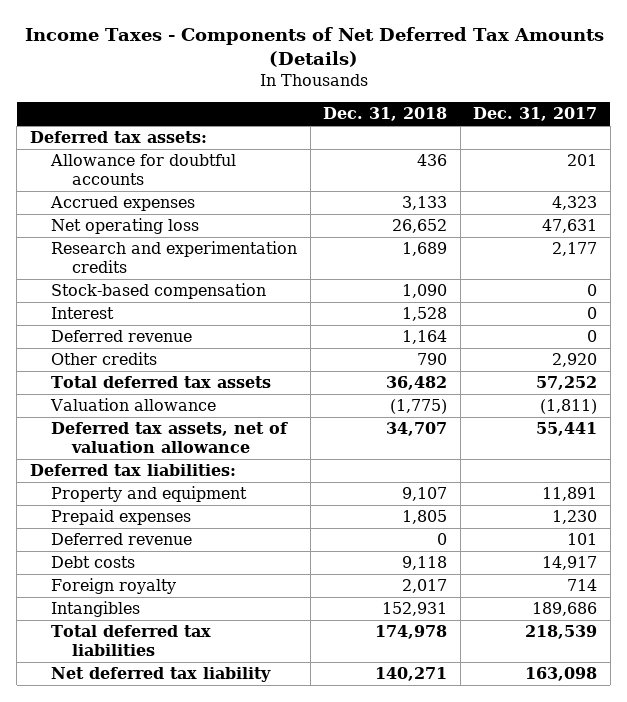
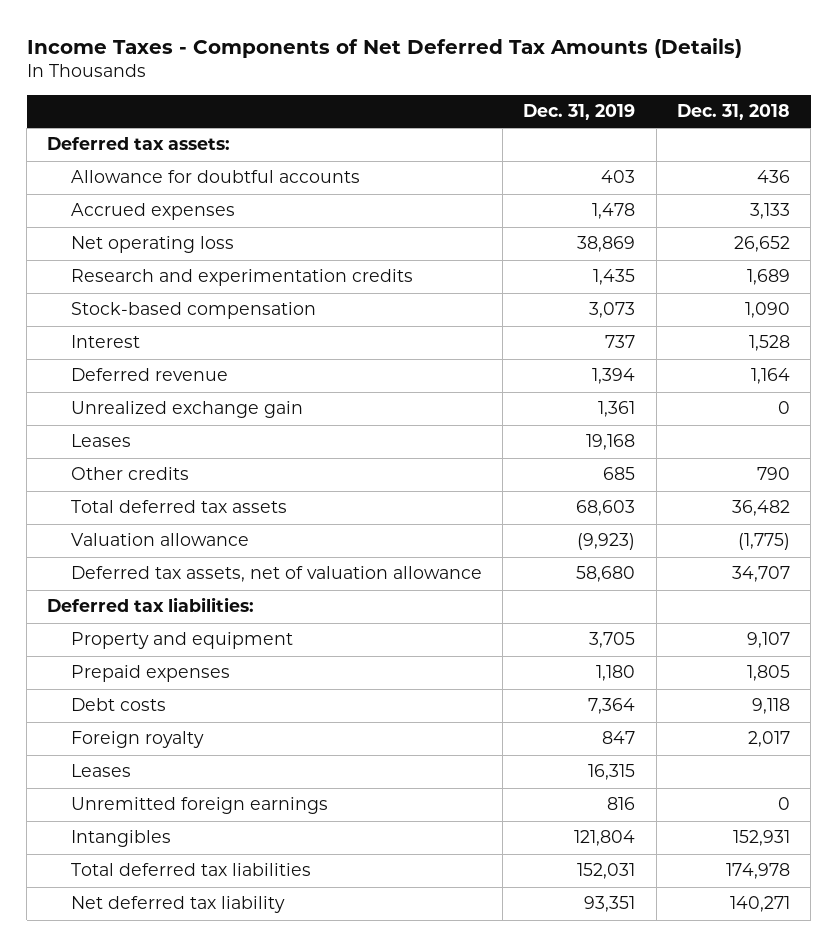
[473,107,598,122] Dec. 31, 2017 -> none
none -> [523,104,636,121] Dec. 31, 2019
none -> [70,401,303,419] Unrealized exchange gain
none -> [70,434,131,448] Leases
[51,533,193,546] Deferred revenue -> none
none -> [70,764,131,778] Leases
none -> [70,797,328,815] Unremitted foreign earnings

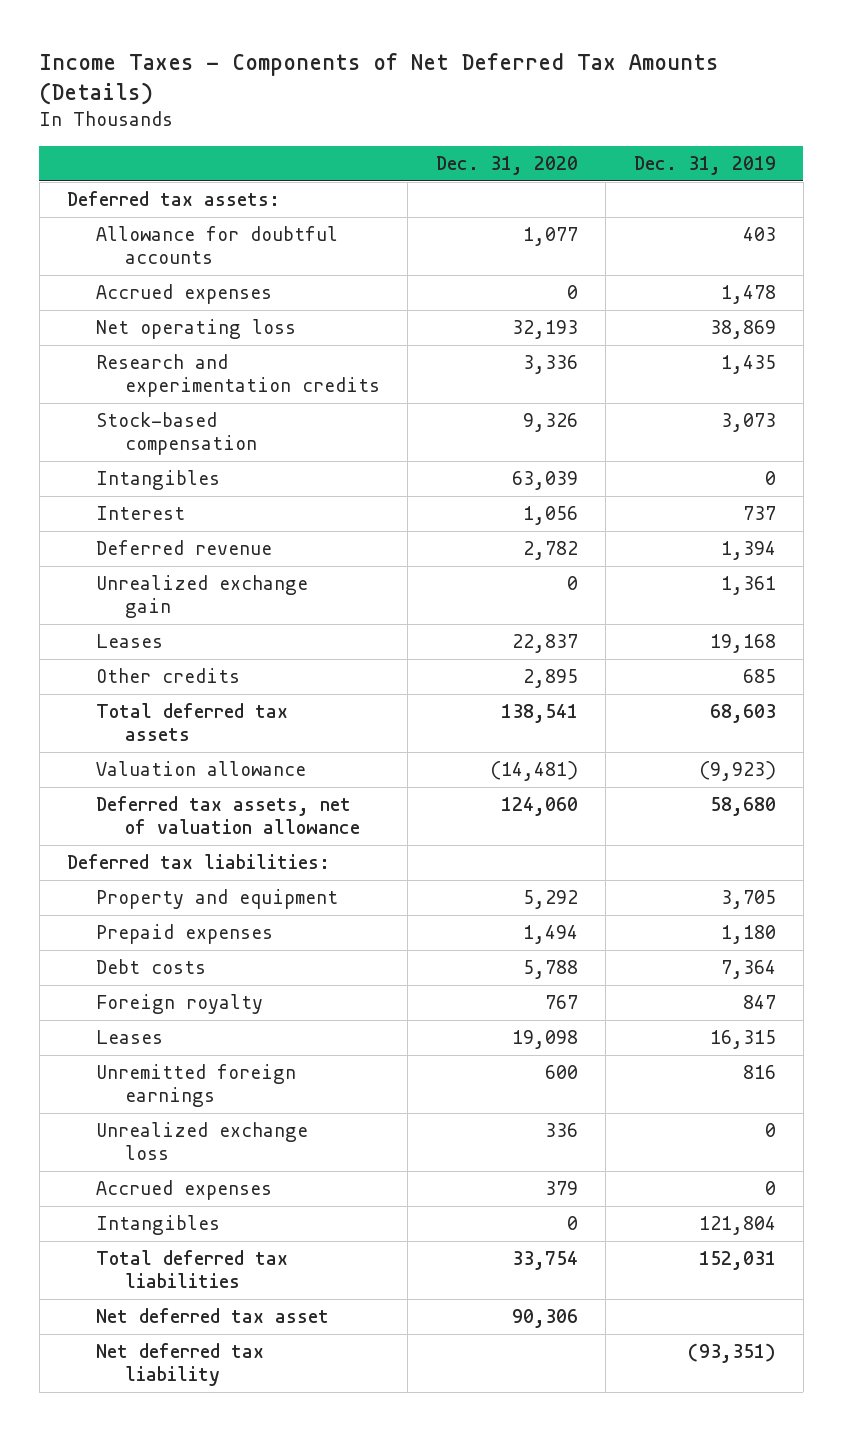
[676,104,790,121] Dec. 31, 2018 -> none
none -> [435,156,578,176] Dec. 31, 2020
none -> [96,470,221,491] Intangibles
none -> [96,1122,309,1160] Unrealized exchange loss
none -> [96,1180,273,1201] Accrued expenses
none -> [96,1308,330,1324] Net deferred tax asset
[584,896,636,913] 93,351 -> [687,1343,776,1364] (93,351)

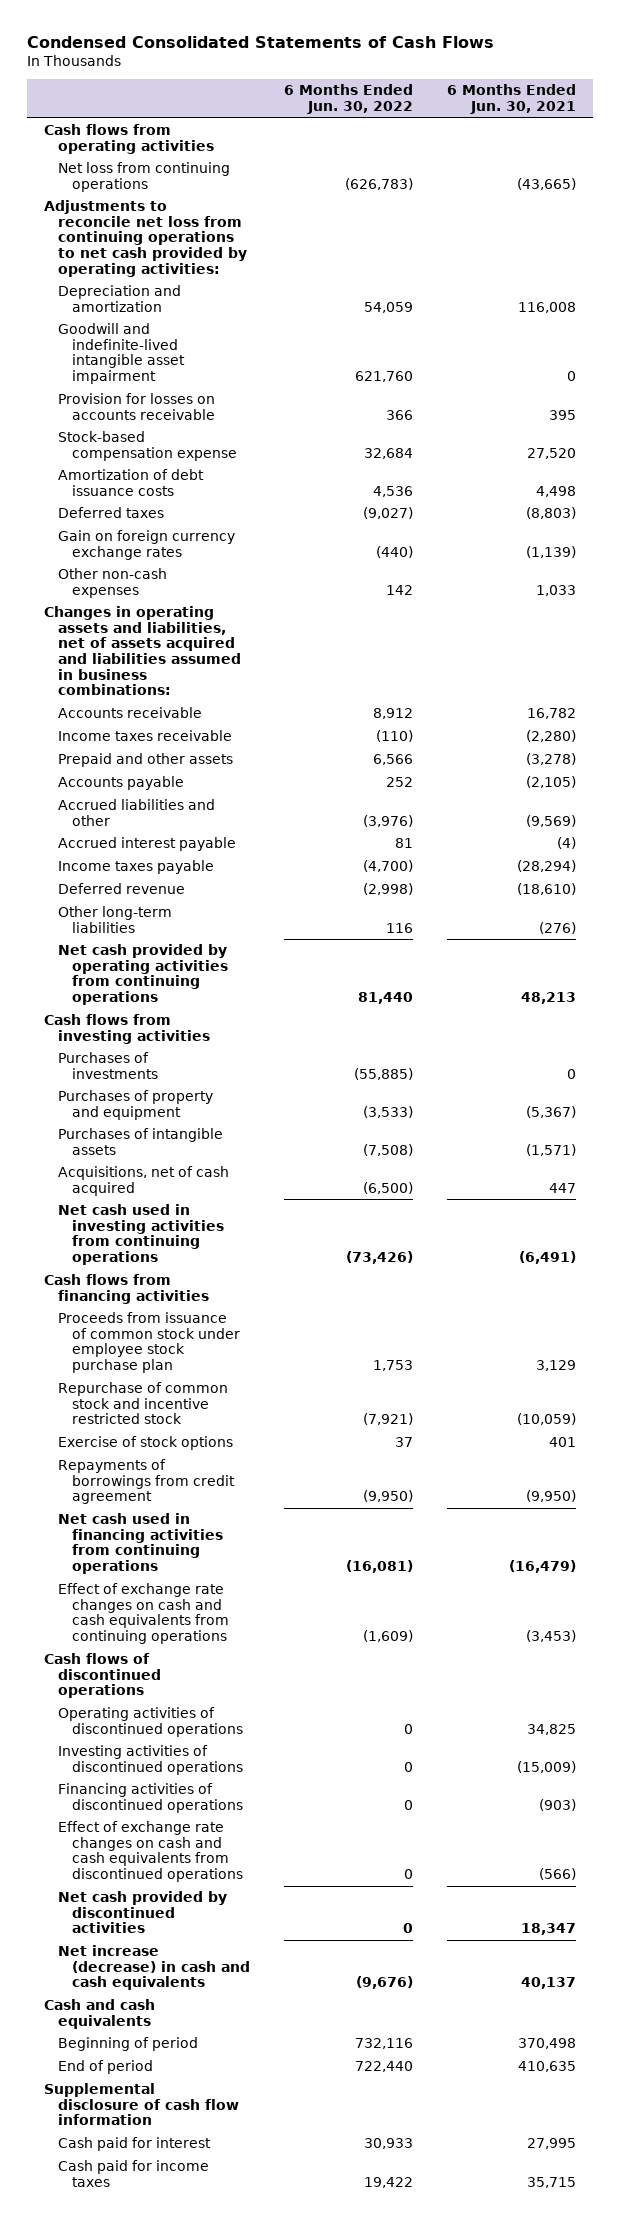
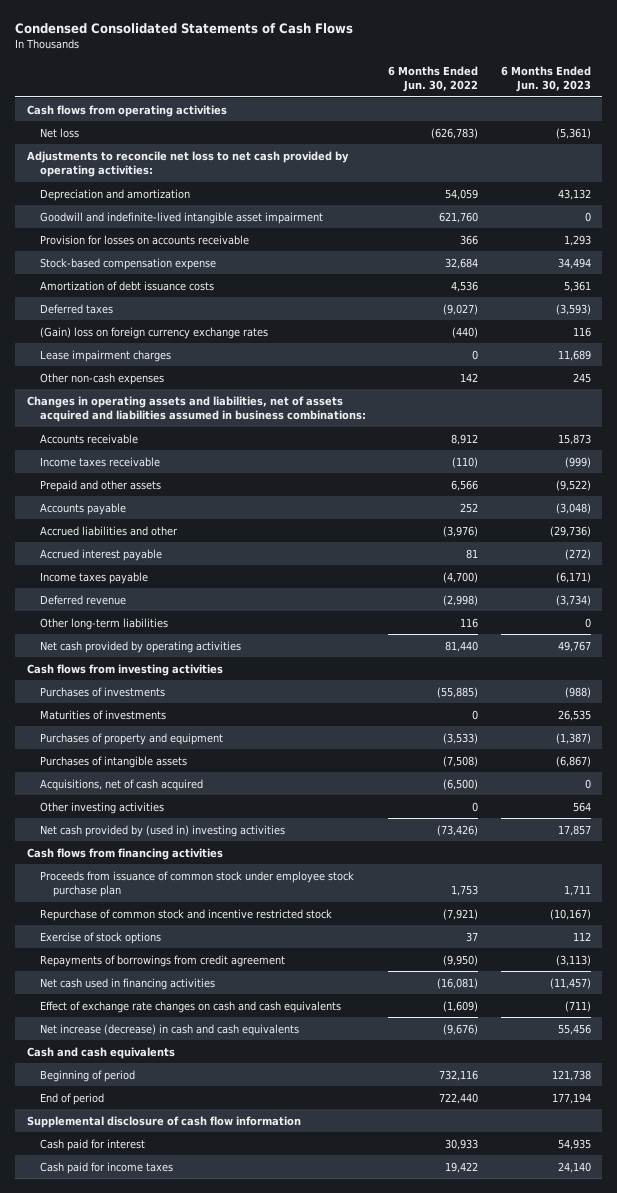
[446,84,576,115] 6 Months Ended Jun. 30, 2021 -> none
none -> [500,65,591,93] 6 Months Ended Jun. 30, 2023
[57,162,230,192] Net loss from continuing operations -> [39,127,79,138] Net loss
[44,200,247,277] Adjustments to reconcile net loss from continuing operations to net cash provided by operating activities: -> [26,150,349,178] Adjustments to reconcile net loss to net cash provided by operating activities:
[57,530,235,560] Gain on foreign currency exchange rates -> [39,326,268,339] (Gain) loss on foreign currency exchange rates
none -> [39,349,171,362] Lease impairment charges
[57,944,228,1006] Net cash provided by operating activities from continuing operations -> [39,640,241,653] Net cash provided by operating activities
none -> [39,709,166,720] Maturities of investments
none -> [39,801,164,814] Other investing activities
[57,1204,224,1266] Net cash used in investing activities from continuing operations -> [39,824,285,837] Net cash provided by (used in) investing activities
[44,1653,161,1699] Cash flows of discontinued operations -> none
[57,1707,243,1737] Operating activities of discontinued operations -> none
[57,1745,243,1775] Investing activities of discontinued operations -> none
[57,1783,243,1813] Financing activities of discontinued operations -> none
[57,1821,243,1883] Effect of exchange rate changes on cash and cash equivalents from discontinued operations -> none
[57,1891,227,1934] Net cash provided by discontinued activities -> none
[57,1513,223,1575] Net cash used in financing activities from continuing operations -> [39,977,215,990] Net cash used in financing activities
[57,1583,229,1645] Effect of exchange rate changes on cash and cash equivalents from continuing operations -> [39,1000,341,1013] Effect of exchange rate changes on cash and cash equivalents

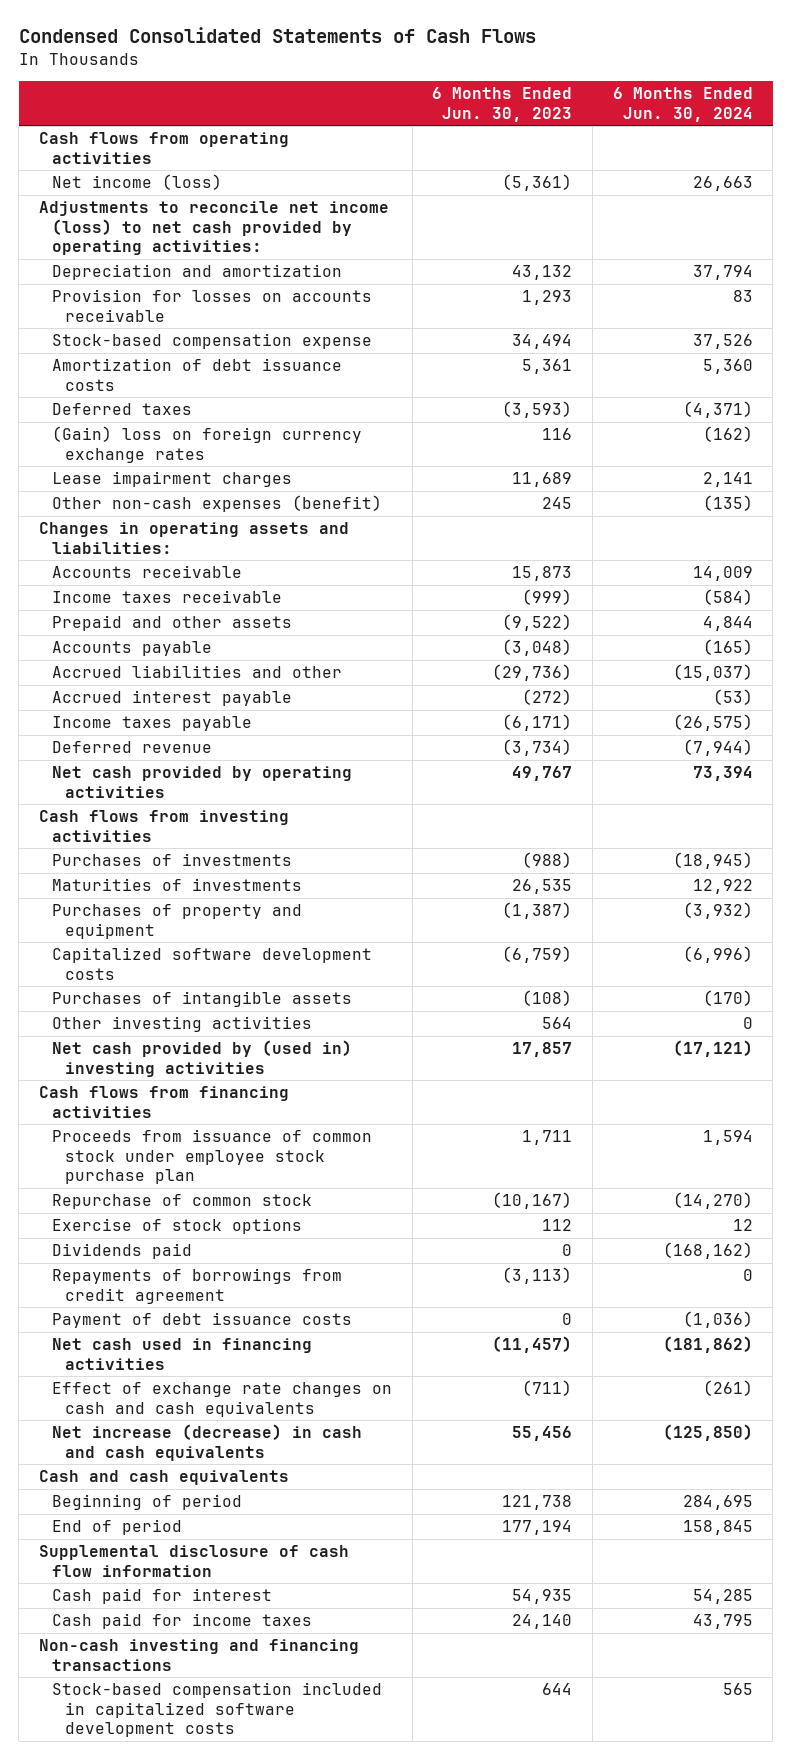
[388,65,479,93] 6 Months Ended Jun. 30, 2022 -> none
none -> [612,87,753,122] 6 Months Ended Jun. 30, 2024
[39,127,79,138] Net loss -> [52,174,223,191] Net income (loss)
[26,150,349,178] Adjustments to reconcile net loss to net cash provided by operating activities: -> [38,201,389,256] Adjustments to reconcile net income (loss) to net cash provided by operating activities:
[39,211,323,224] Goodwill and indefinite-lived intangible asset impairment -> none
[39,372,164,385] Other non-cash expenses -> [52,495,383,513] Other non-cash expenses (benefit)
[26,395,366,423] Changes in operating assets and liabilities, net of assets acquired and liabilities assumed in business combinations: -> [38,522,349,554] Changes in operating assets and liabilities:
[39,617,168,630] Other long-term liabilities -> none
[39,778,203,791] Acquisitions, net of cash acquired -> none
none -> [52,947,373,980] Capitalized software development costs
[555,755,591,767] (6,867) -> [522,990,573,1007] (108)
[39,908,332,921] Repurchase of common stock and incentive restricted stock -> [52,1194,313,1210] Repurchase of common stock
none -> [52,1243,193,1260] Dividends paid
none -> [52,1312,353,1329] Payment of debt issuance costs
none -> [38,1639,359,1671] Non-cash investing and financing transactions
none -> [52,1682,383,1738] Stock-based compensation included in capitalized software development costs

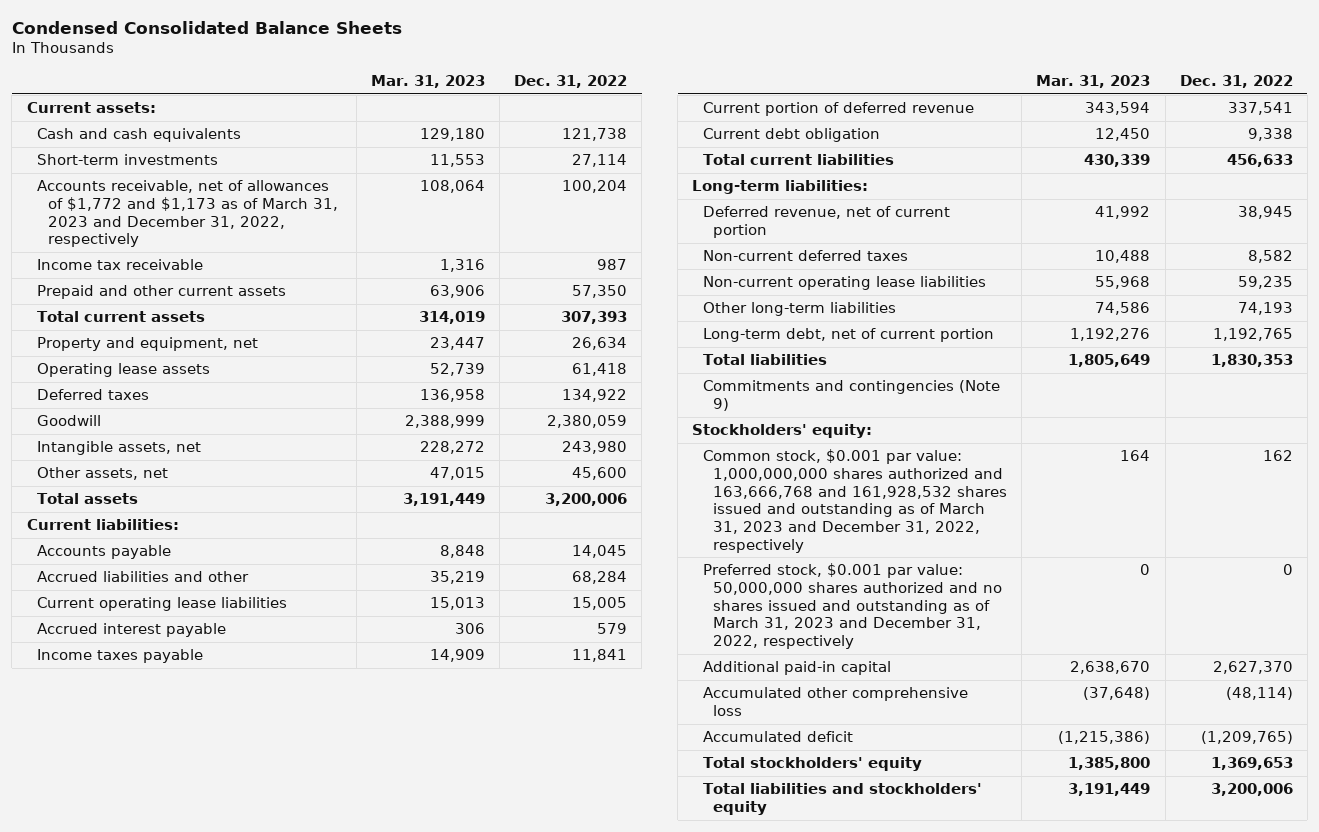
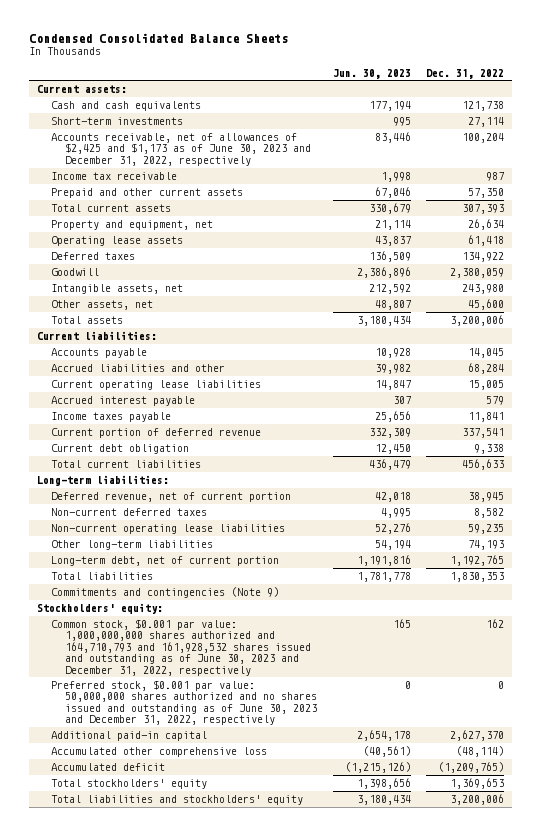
[370,74,485,88] Mar. 31, 2023 -> none
none -> [332,68,411,79] Jun. 30, 2023
[37,180,338,248] Accounts receivable, net of allowances of $1,772 and $1,173 as of March 31, 2023 and December 31, 2022, respectively -> [51,133,312,166] Accounts receivable, net of allowances of $2,425 and $1,173 as of June 30, 2023 and December 31, 2022, respectively
[702,449,1008,553] Common stock, $0.001 par value: 1,000,000,000 shares authorized and 163,666,768 and 161,928,532 shares issued and outstanding as of March 31, 2023 and December 31, 2022, respectively -> [51,619,312,676] Common stock, $0.001 par value: 1,000,000,000 shares authorized and 164,710,793 and 161,928,532 shares issued and outstanding as of June 30, 2023 and December 31, 2022, respectively
[702,563,1003,649] Preferred stock, $0.001 par value: 50,000,000 shares authorized and no shares issued and outstanding as of March 31, 2023 and December 31, 2022, respectively -> [51,680,318,726] Preferred stock, $0.001 par value: 50,000,000 shares authorized and no shares issued and outstanding as of June 30, 2023 and December 31, 2022, respectively

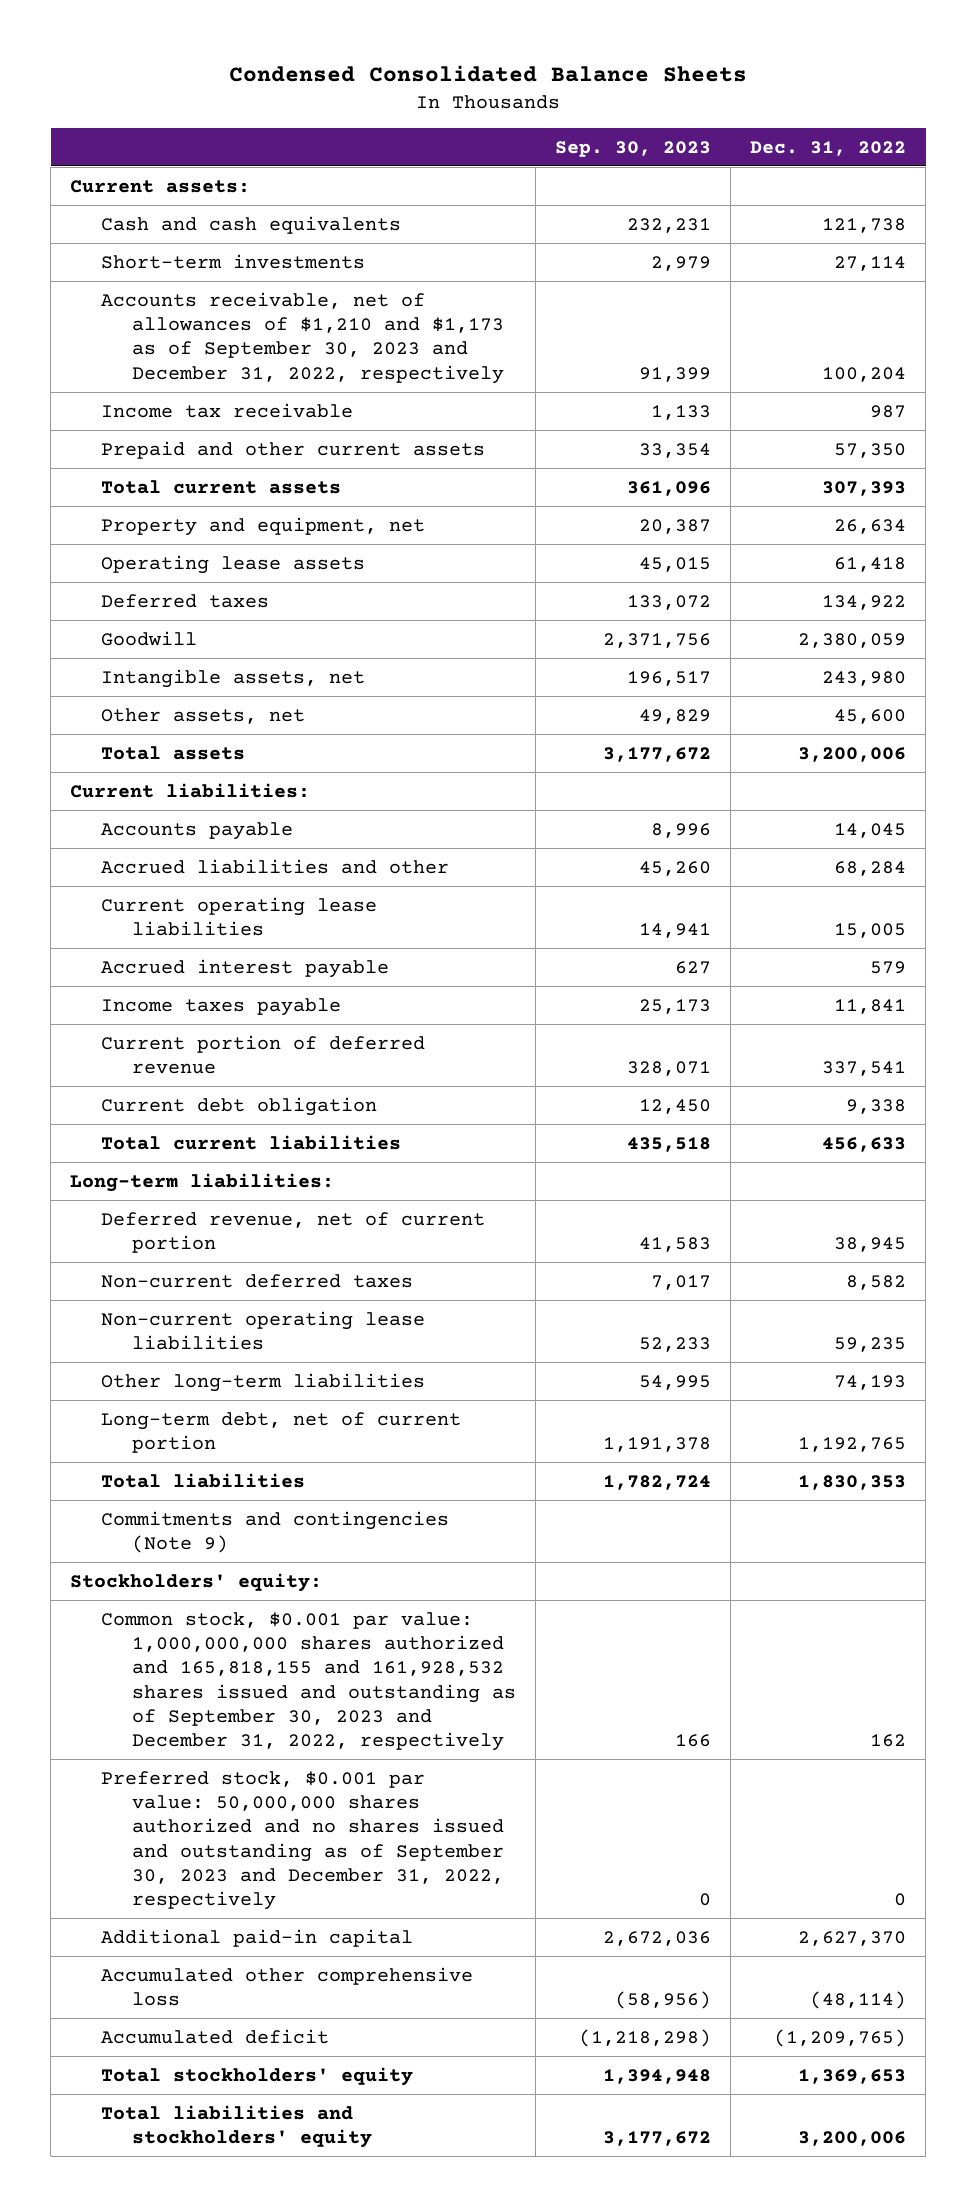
[332,68,411,79] Jun. 30, 2023 -> none
none -> [555,140,712,157] Sep. 30, 2023
[51,133,312,166] Accounts receivable, net of allowances of $2,425 and $1,173 as of June 30, 2023 and December 31, 2022, respectively -> [101,291,505,384] Accounts receivable, net of allowances of $1,210 and $1,173 as of September 30, 2023 and December 31, 2022, respectively
[51,619,312,676] Common stock, $0.001 par value: 1,000,000,000 shares authorized and 164,710,793 and 161,928,532 shares issued and outstanding as of June 30, 2023 and December 31, 2022, respectively -> [101,1611,517,1752] Common stock, $0.001 par value: 1,000,000,000 shares authorized and 165,818,155 and 161,928,532 shares issued and outstanding as of September 30, 2023 and December 31, 2022, respectively
[51,680,318,726] Preferred stock, $0.001 par value: 50,000,000 shares authorized and no shares issued and outstanding as of June 30, 2023 and December 31, 2022, respectively -> [101,1770,505,1911] Preferred stock, $0.001 par value: 50,000,000 shares authorized and no shares issued and outstanding as of September 30, 2023 and December 31, 2022, respectively

